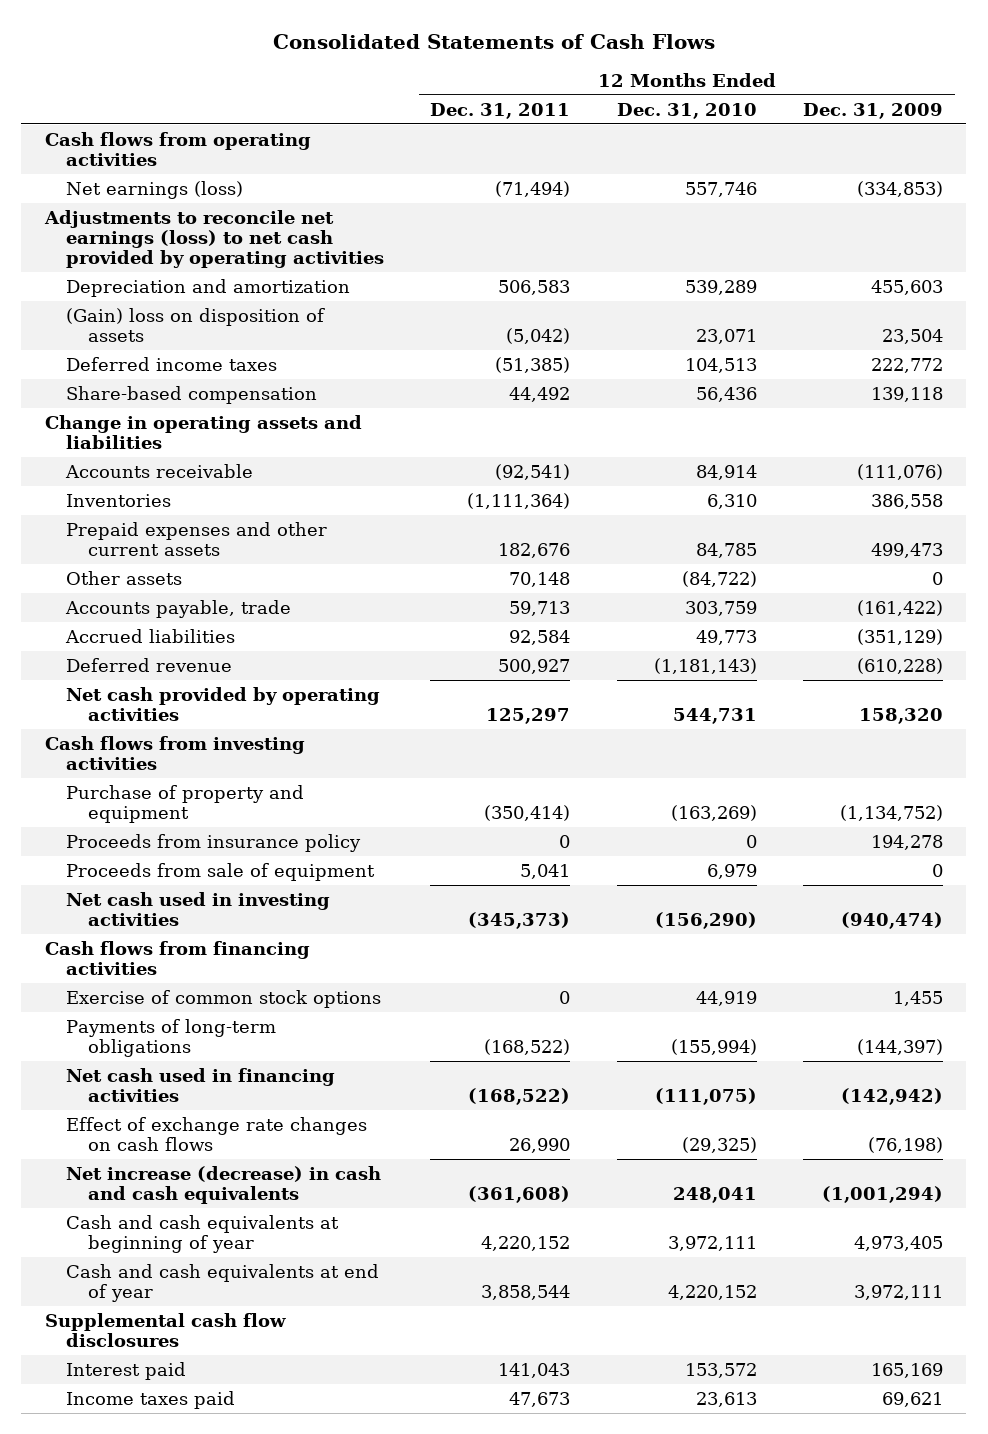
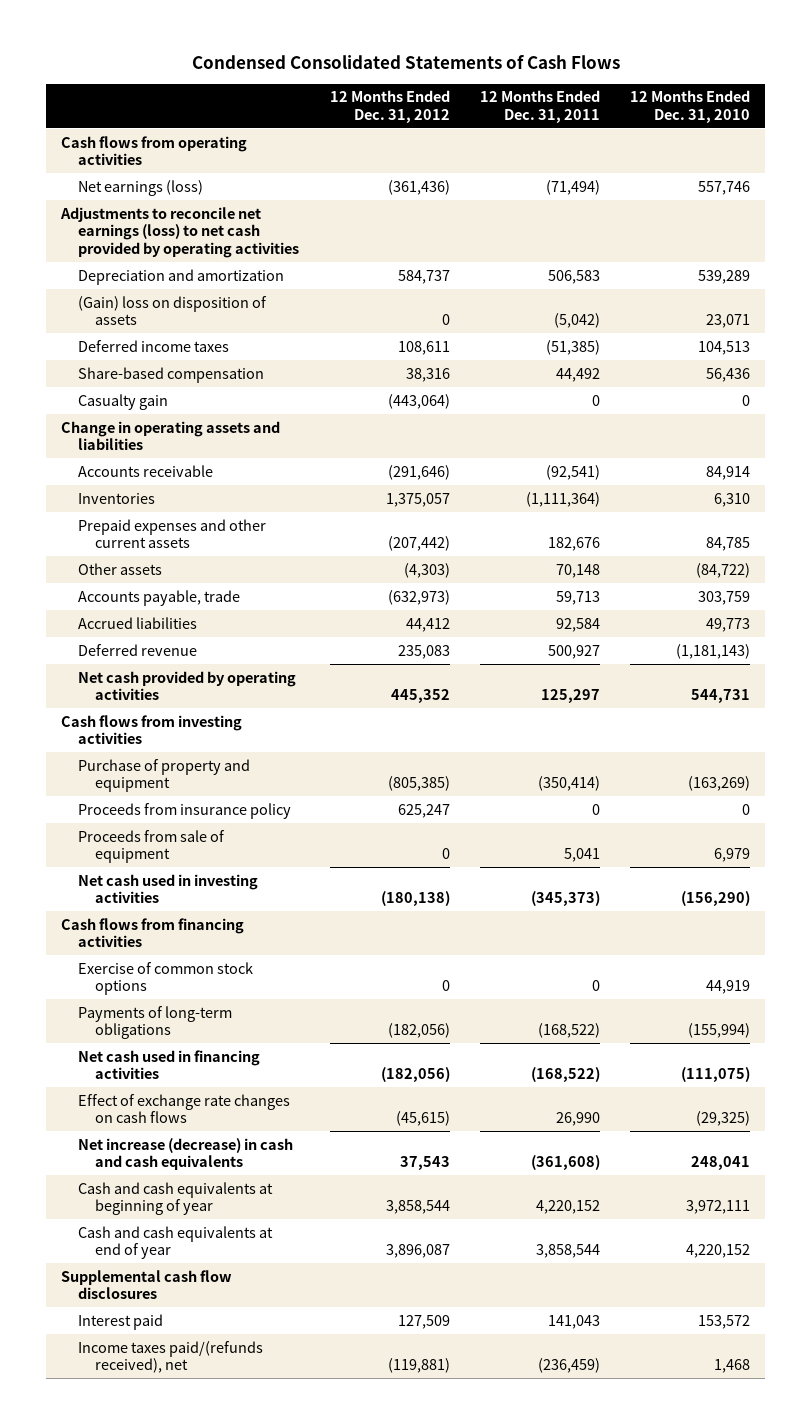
[272,33,715,49] Consolidated Statements of Cash Flows -> [191,54,620,69] Condensed Consolidated Statements of Cash Flows
[802,102,943,119] Dec. 31, 2009 -> none
none -> [329,90,450,123] 12 Months Ended Dec. 31, 2012
none -> [78,393,169,410] Casualty gain
[66,1390,236,1409] Income taxes paid -> [78,1340,264,1374] Income taxes paid/(refunds received), net
[509,1391,571,1407] 47,673 -> [537,1358,600,1374] (236,459)
[695,1391,757,1407] 23,613 -> [714,1359,751,1374] 1,468

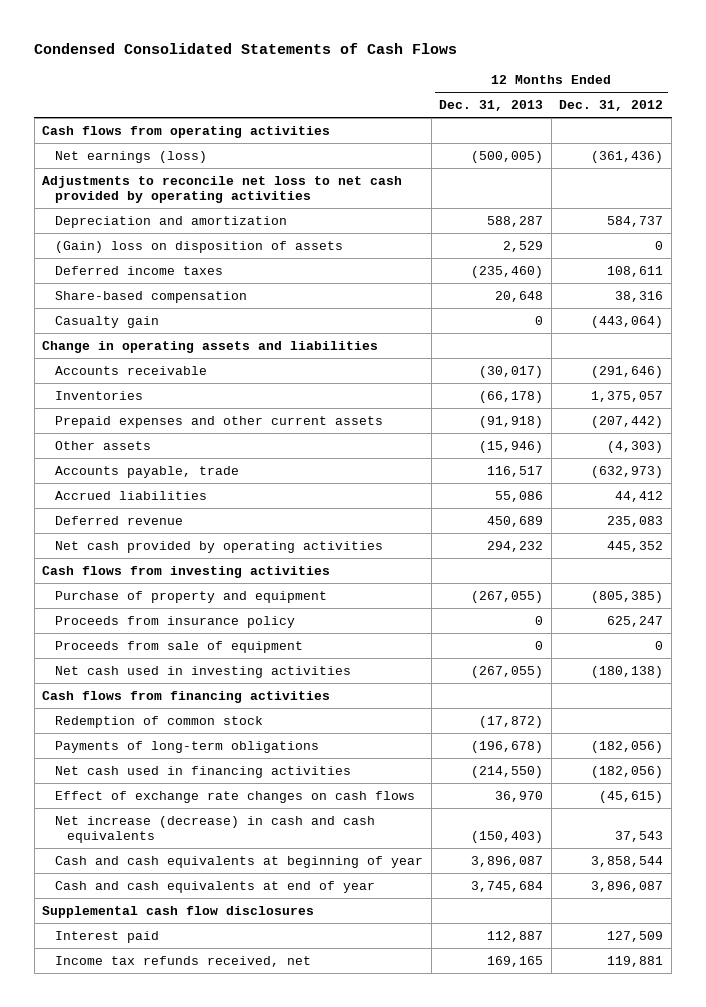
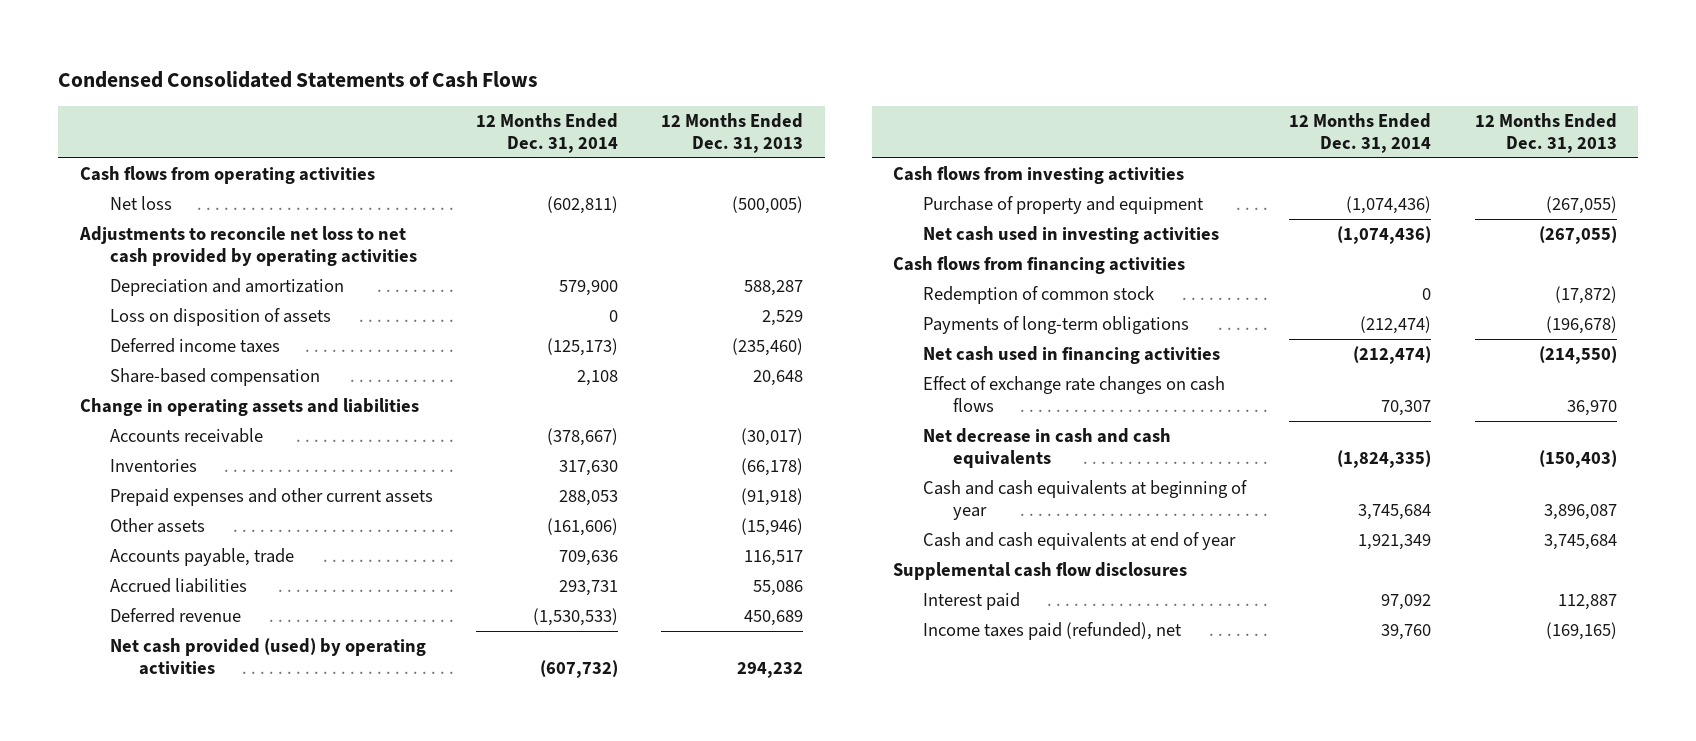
[559,100,664,112] Dec. 31, 2012 -> none
none -> [475,113,618,153] 12 Months Ended Dec. 31, 2014
[54,150,207,163] Net earnings (loss) -> [109,196,172,211] Net loss
[54,240,343,253] (Gain) loss on disposition of assets -> [109,308,331,327] Loss on disposition of assets
[54,315,159,328] Casualty gain -> none
[54,540,383,553] Net cash provided by operating activities -> [109,638,426,676] Net cash provided (used) by operating activities
[54,615,295,628] Proceeds from insurance policy -> none
[54,640,303,653] Proceeds from sale of equipment -> none
[54,815,375,844] Net increase (decrease) in cash and cash equivalents -> [923,428,1172,469] Net decrease in cash and cash equivalents
[54,955,311,967] Income tax refunds received, net -> [923,622,1183,641] Income taxes paid (refunded), net
[487,955,544,967] 169,165 -> [1545,622,1617,641] (169,165)

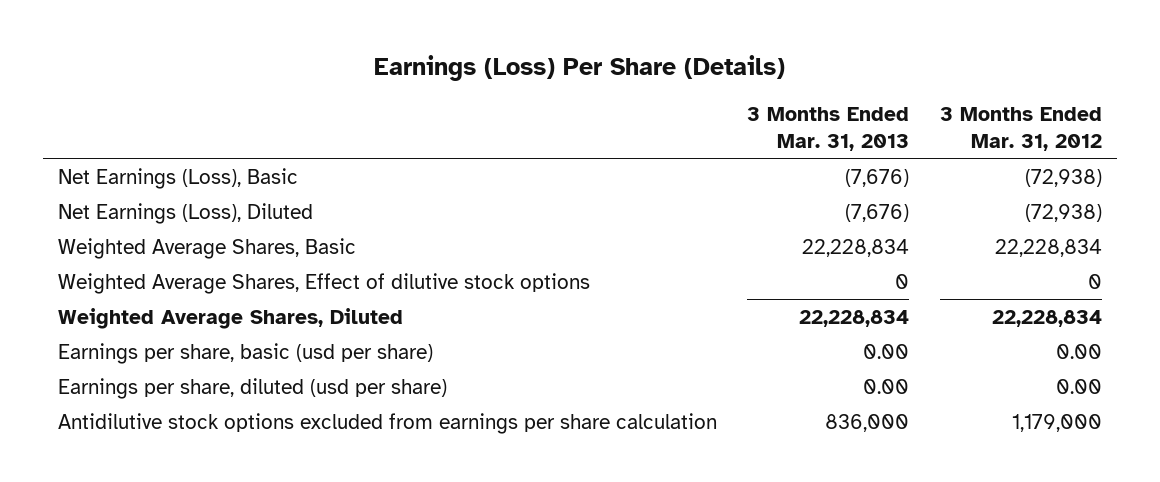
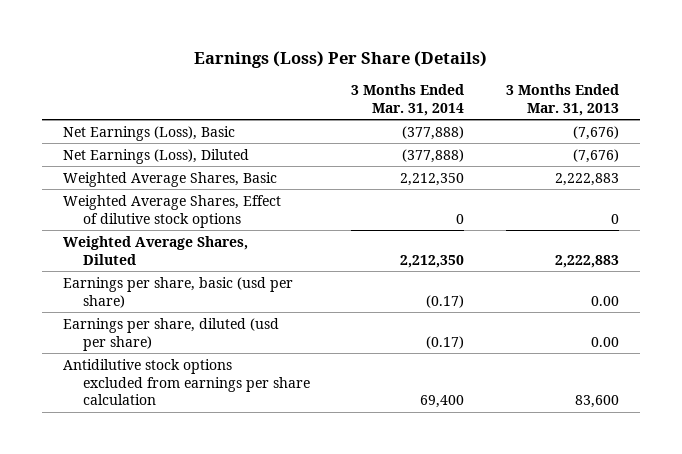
[939,107,1102,151] 3 Months Ended Mar. 31, 2012 -> none
none -> [351,83,465,116] 3 Months Ended Mar. 31, 2014
[802,238,910,257] 22,228,834 -> [555,172,620,186] 2,222,883
[799,309,910,327] 22,228,834 -> [555,254,620,268] 2,222,883
[825,413,910,432] 836,000 -> [575,395,620,409] 83,600

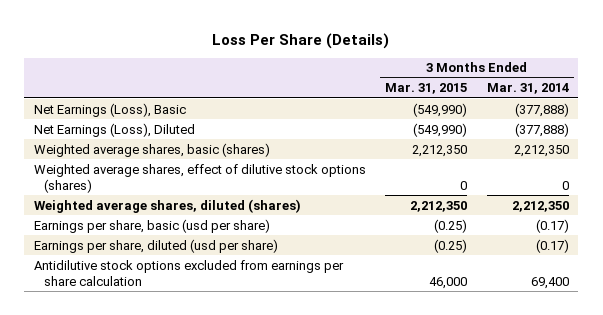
[194,51,488,69] Earnings (Loss) Per Share (Details) -> [212,32,390,49] Loss Per Share (Details)
[506,83,620,116] 3 Months Ended Mar. 31, 2013 -> none
none -> [385,83,468,95] Mar. 31, 2015
[63,171,278,187] Weighted Average Shares, Basic -> [33,142,270,157] Weighted average shares, basic (shares)
[63,194,282,228] Weighted Average Shares, Effect of dilutive stock options -> [33,163,366,193] Weighted average shares, effect of dilutive stock options (shares)
[63,235,249,265] Weighted Average Shares, Diluted -> [33,198,301,213] Weighted average shares, diluted (shares)

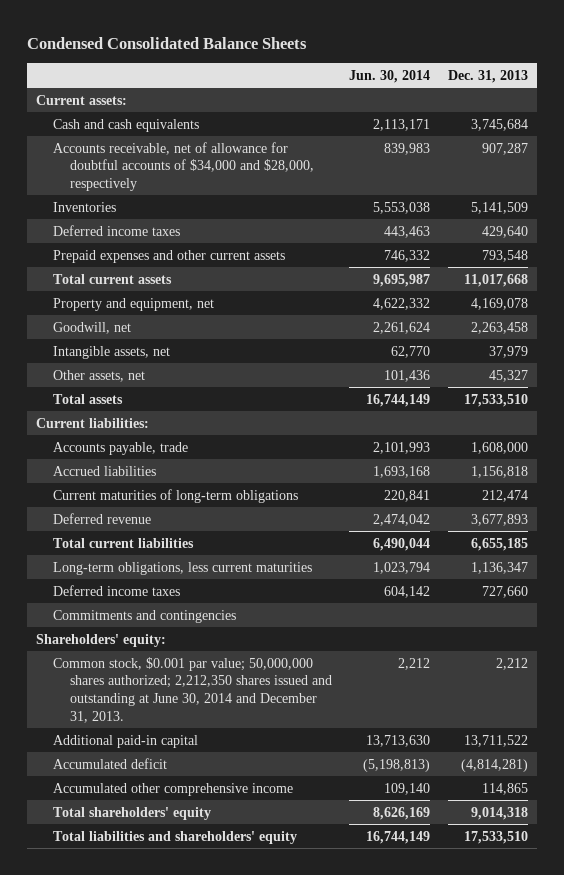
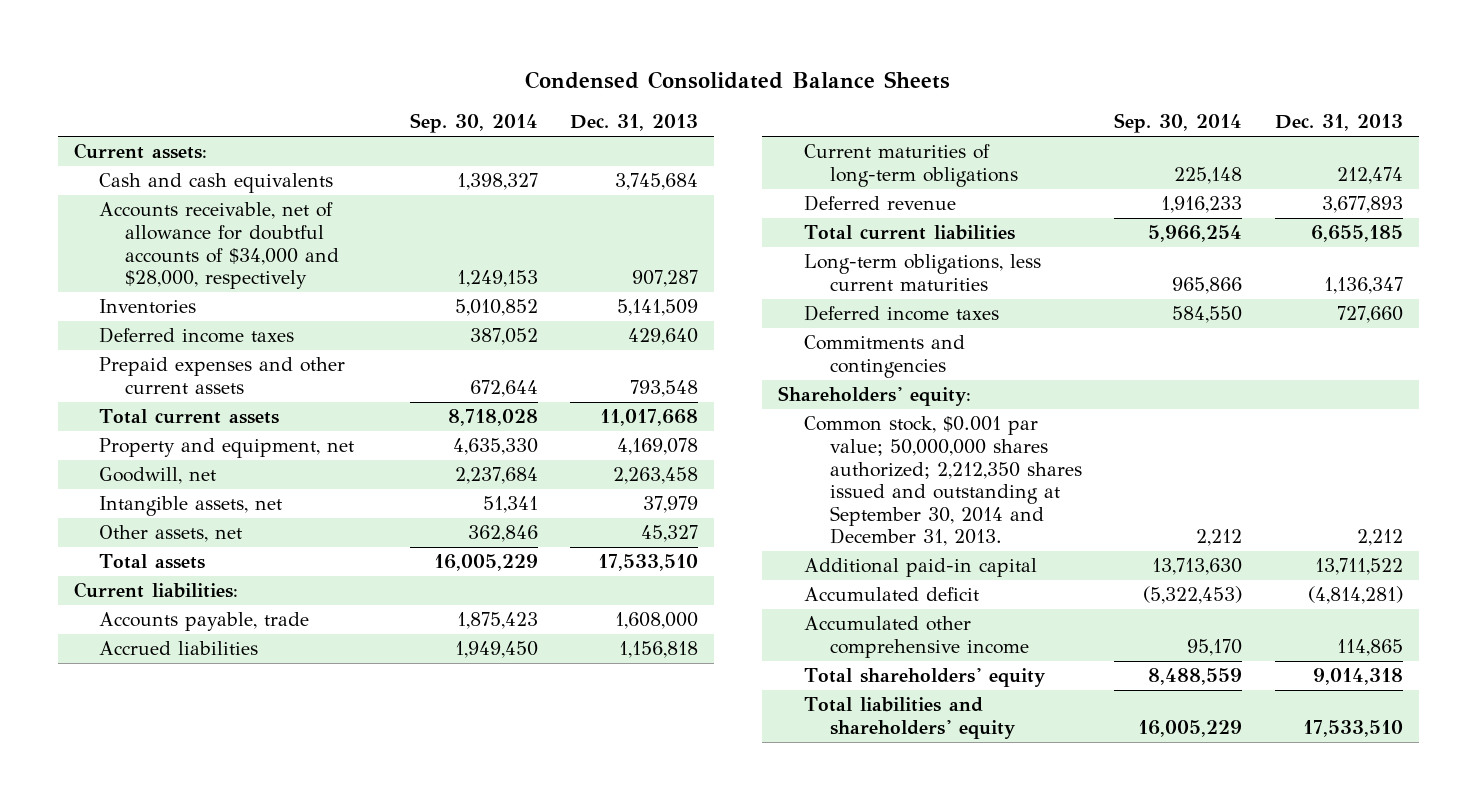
[349,69,431,83] Jun. 30, 2014 -> none
none -> [409,113,538,134] Sep. 30, 2014
[52,656,332,723] Common stock, $0.001 par value; 50,000,000 shares authorized; 2,212,350 shares issued and outstanding at June 30, 2014 and December 31, 2013. -> [804,416,1083,547] Common stock, $0.001 par value; 50,000,000 shares authorized; 2,212,350 shares issued and outstanding at September 30, 2014 and December 31, 2013.

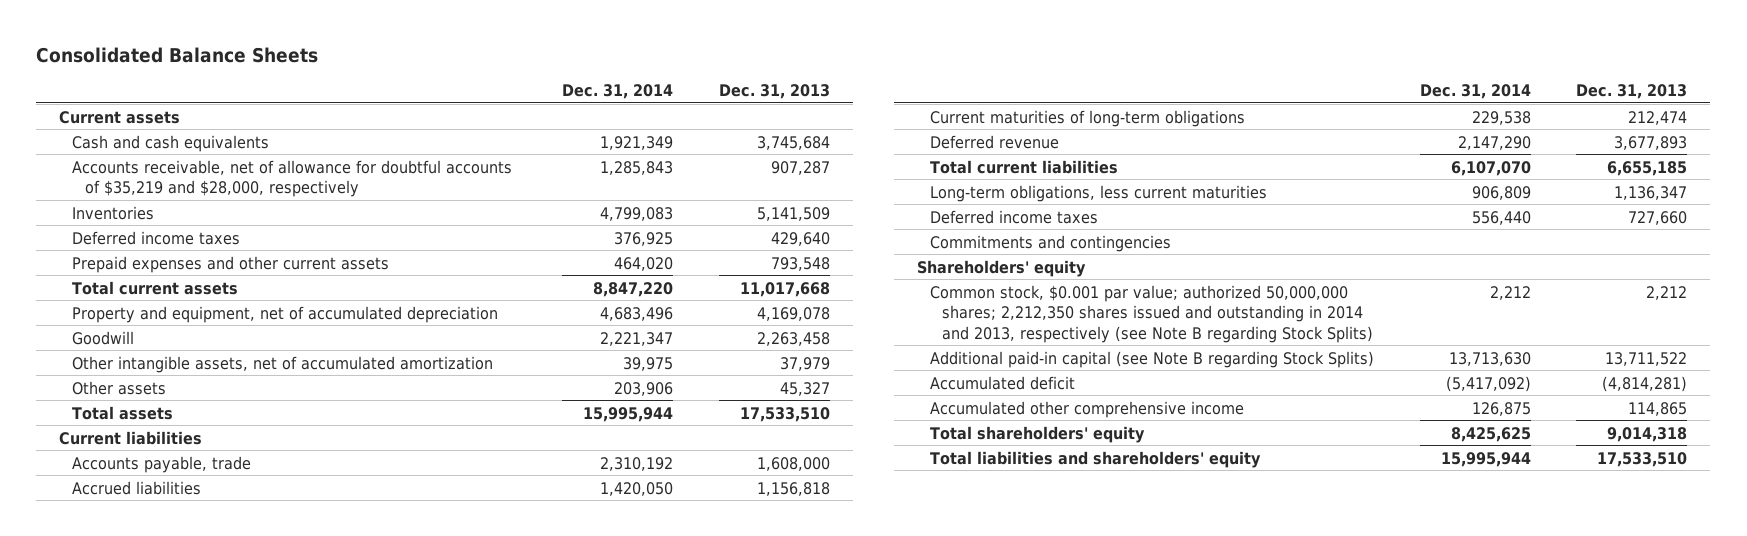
[525,70,951,89] Condensed Consolidated Balance Sheets -> [36,46,319,63] Consolidated Balance Sheets
[409,113,538,134] Sep. 30, 2014 -> none
none -> [562,84,674,100] Dec. 31, 2014
[73,143,207,160] Current assets: -> [59,110,181,124] Current assets
[99,202,340,290] Accounts receivable, net of allowance for doubtful accounts of $34,000 and $28,000, respectively -> [72,159,513,198] Accounts receivable, net of allowance for doubtful accounts of $35,219 and $28,000, respectively
[99,438,355,459] Property and equipment, net -> [72,305,499,323] Property and equipment, net of accumulated depreciation
[99,467,217,485] Goodwill, net -> [72,330,135,345] Goodwill
[99,496,283,517] Intangible assets, net -> [72,355,494,373] Other intangible assets, net of accumulated amortization
[99,525,243,543] Other assets, net -> [72,380,167,395] Other assets
[73,582,238,599] Current liabilities: -> [59,430,203,445] Current liabilities
[778,386,972,407] Shareholders' equity: -> [916,259,1086,277] Shareholders' equity
[804,416,1083,547] Common stock, $0.001 par value; 50,000,000 shares authorized; 2,212,350 shares issued and outstanding at September 30, 2014 and December 31, 2013. -> [929,284,1374,343] Common stock, $0.001 par value; authorized 50,000,000 shares; 2,212,350 shares issued and outstanding in 2014 and 2013, respectively (see Note B regarding Stock Splits)
[804,558,1038,578] Additional paid-in capital -> [929,350,1374,368] Additional paid-in capital (see Note B regarding Stock Splits)

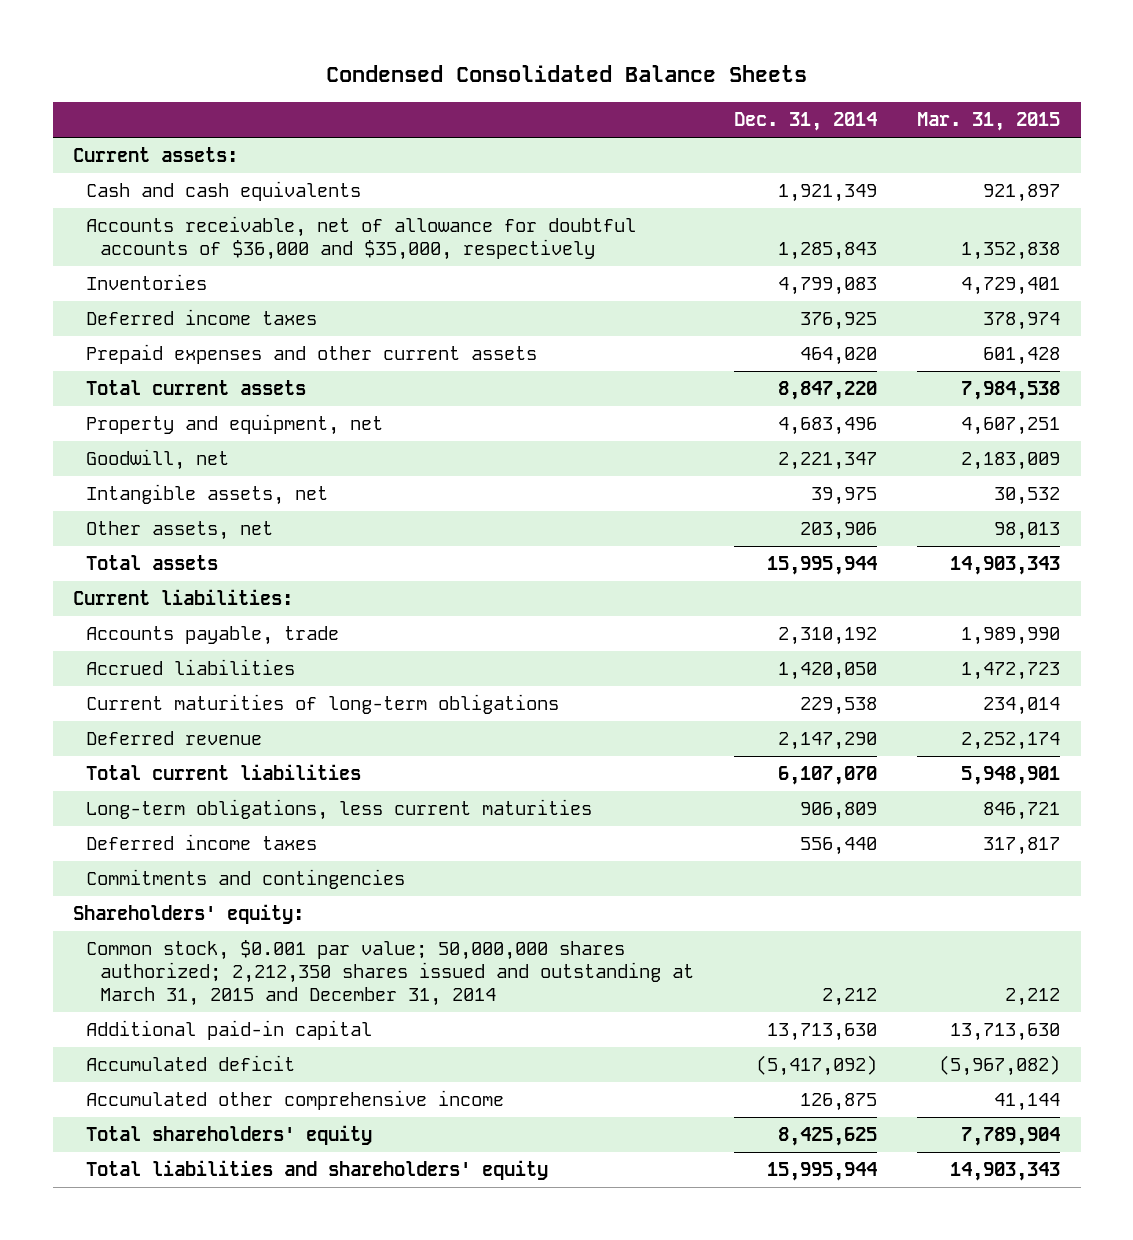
[36,46,319,63] Consolidated Balance Sheets -> [325,65,807,83] Condensed Consolidated Balance Sheets
[719,84,831,100] Dec. 31, 2013 -> none
none -> [917,112,1061,132] Mar. 31, 2015
[59,110,181,124] Current assets -> [72,147,238,163] Current assets:
[72,159,513,198] Accounts receivable, net of allowance for doubtful accounts of $35,219 and $28,000, respectively -> [86,216,637,261] Accounts receivable, net of allowance for doubtful accounts of $36,000 and $35,000, respectively
[72,305,499,323] Property and equipment, net of accumulated depreciation -> [86,414,384,436] Property and equipment, net
[72,330,135,345] Goodwill -> [86,449,230,471] Goodwill, net
[72,355,494,373] Other intangible assets, net of accumulated amortization -> [86,484,329,506] Intangible assets, net
[72,380,167,395] Other assets -> [86,521,274,541] Other assets, net
[59,430,203,445] Current liabilities -> [72,589,293,606] Current liabilities:
[916,259,1086,277] Shareholders' equity -> [72,904,304,925] Shareholders' equity:
[929,284,1374,343] Common stock, $0.001 par value; authorized 50,000,000 shares; 2,212,350 shares issued and outstanding in 2014 and 2013, respectively (see Note B regarding Stock Splits) -> [86,940,694,1006] Common stock, $0.001 par value; 50,000,000 shares authorized; 2,212,350 shares issued and outstanding at March 31, 2015 and December 31, 2014
[929,350,1374,368] Additional paid-in capital (see Note B regarding Stock Splits) -> [86,1020,373,1041] Additional paid-in capital

